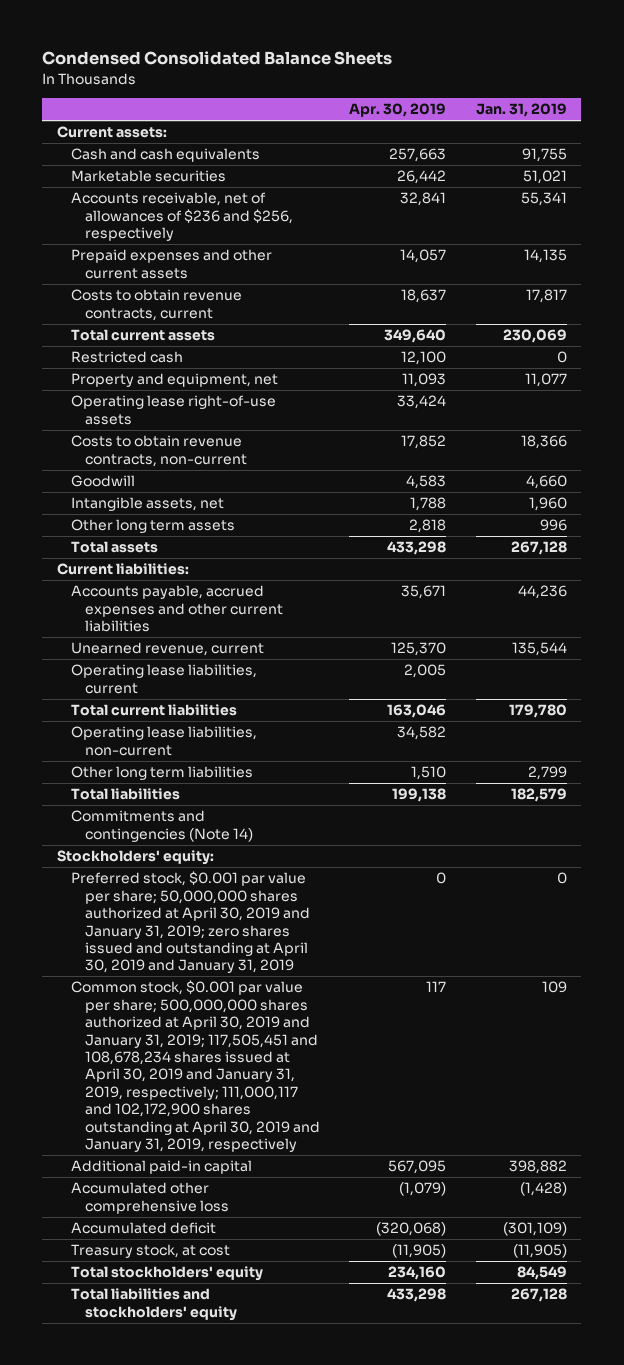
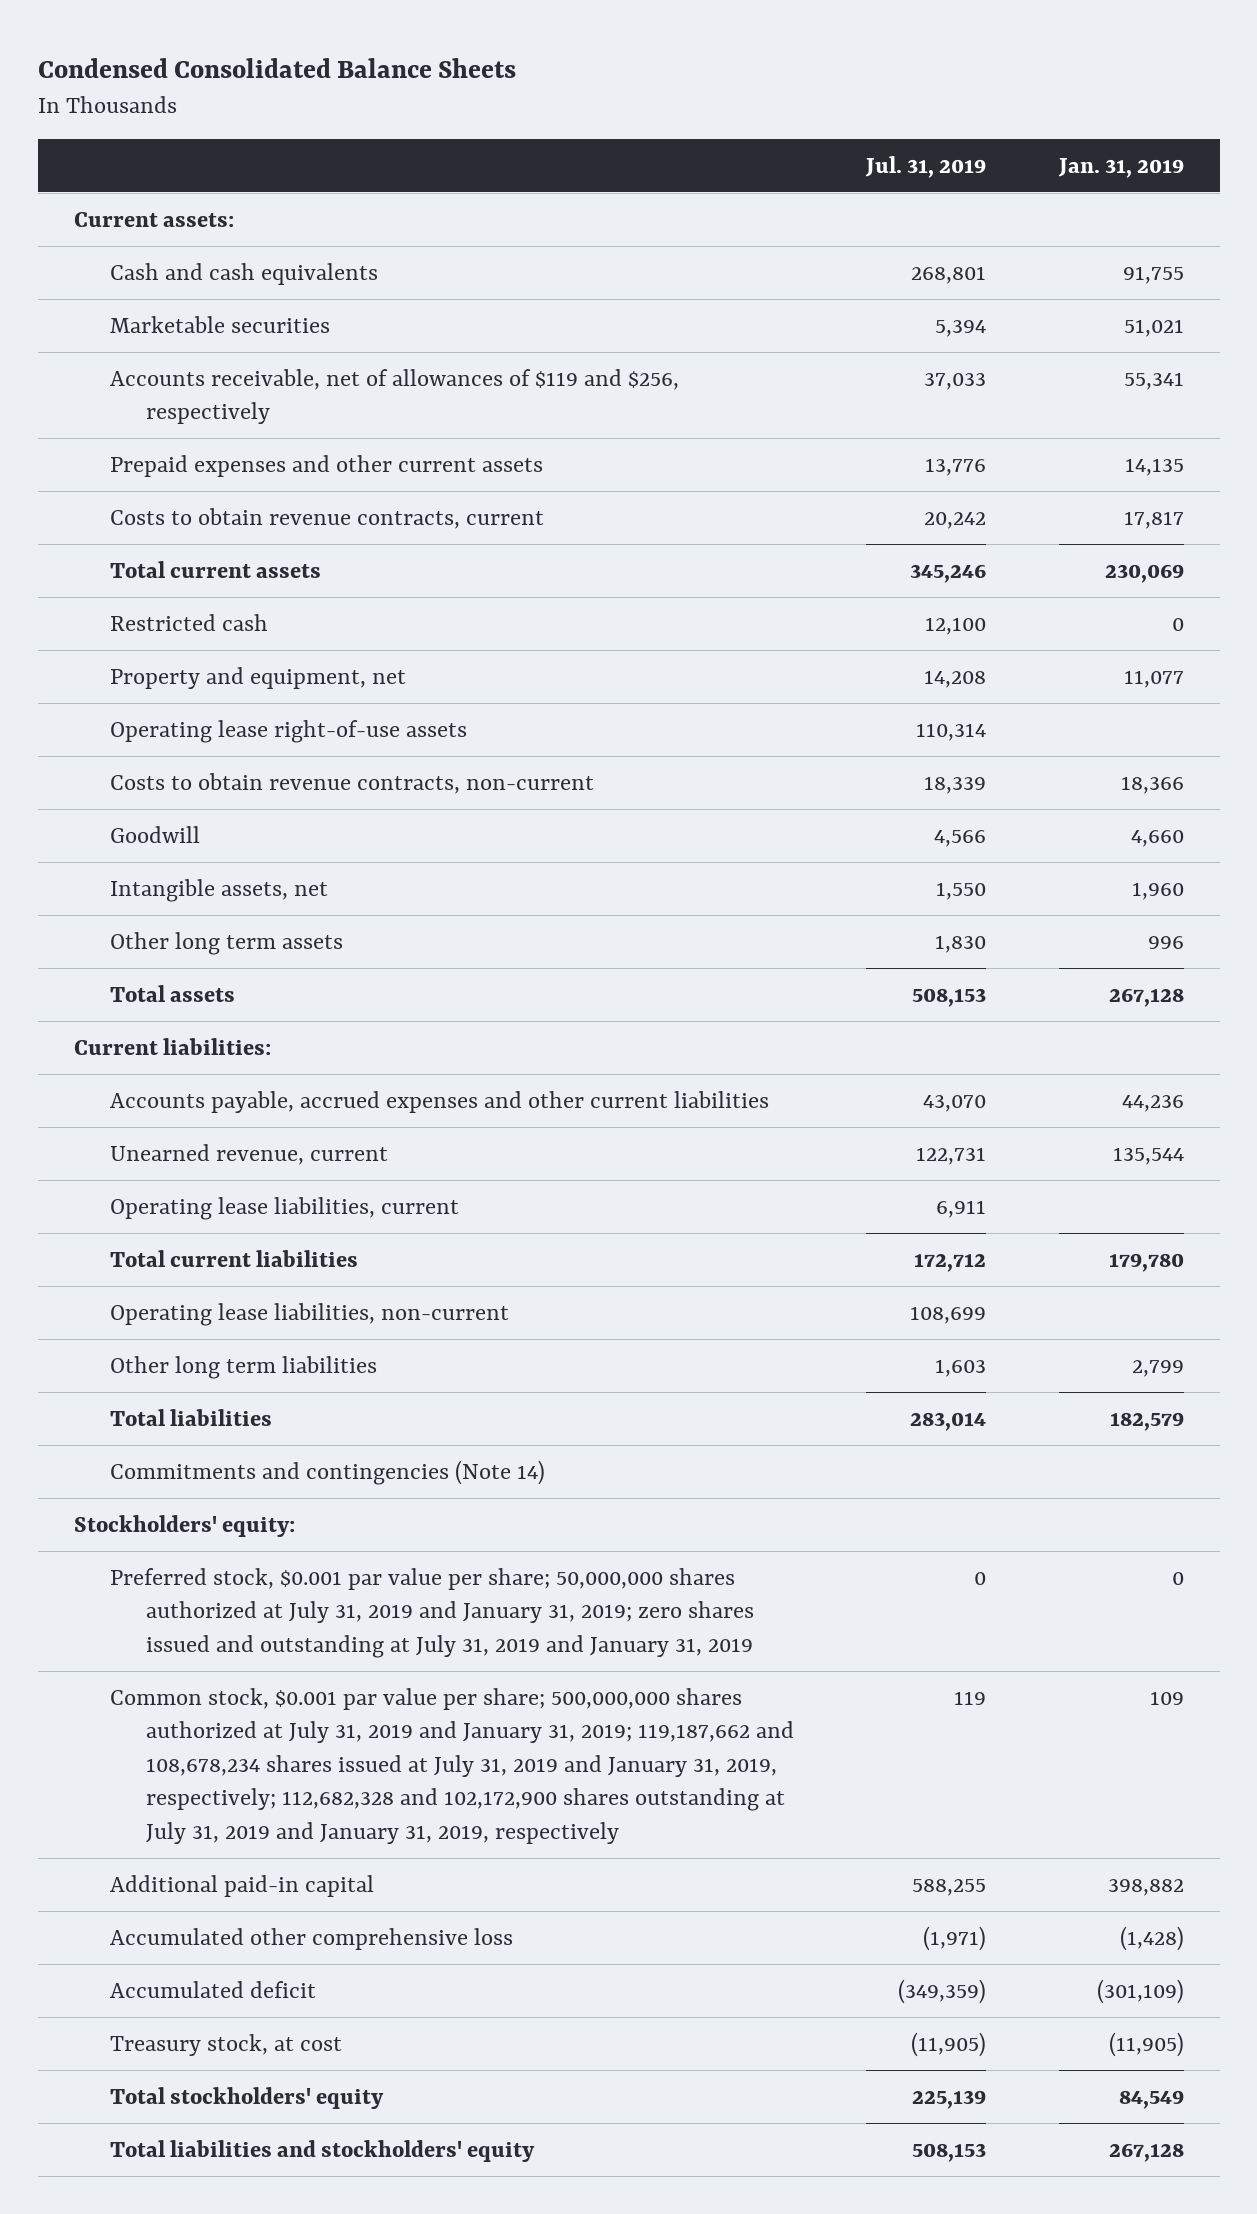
[349,103,447,118] Apr. 30, 2019 -> none
none -> [865,155,987,178] Jul. 31, 2019
[70,192,293,242] Accounts receivable, net of allowances of $236 and $256, respectively -> [110,368,680,425] Accounts receivable, net of allowances of $119 and $256, respectively
[70,871,310,974] Preferred stock, $0.001 par value per share; 50,000,000 shares authorized at April 30, 2019 and January 31, 2019; zero shares issued and outstanding at April 30, 2019 and January 31, 2019 -> [110,1567,755,1658] Preferred stock, $0.001 par value per share; 50,000,000 shares authorized at July 31, 2019 and January 31, 2019; zero shares issued and outstanding at July 31, 2019 and January 31, 2019
[70,980,320,1152] Common stock, $0.001 par value per share; 500,000,000 shares authorized at April 30, 2019 and January 31, 2019; 117,505,451 and 108,678,234 shares issued at April 30, 2019 and January 31, 2019, respectively; 111,000,117 and 102,172,900 shares outstanding at April 30, 2019 and January 31, 2019, respectively -> [110,1687,795,1845] Common stock, $0.001 par value per share; 500,000,000 shares authorized at July 31, 2019 and January 31, 2019; 119,187,662 and 108,678,234 shares issued at July 31, 2019 and January 31, 2019, respectively; 112,682,328 and 102,172,900 shares outstanding at July 31, 2019 and January 31, 2019, respectively

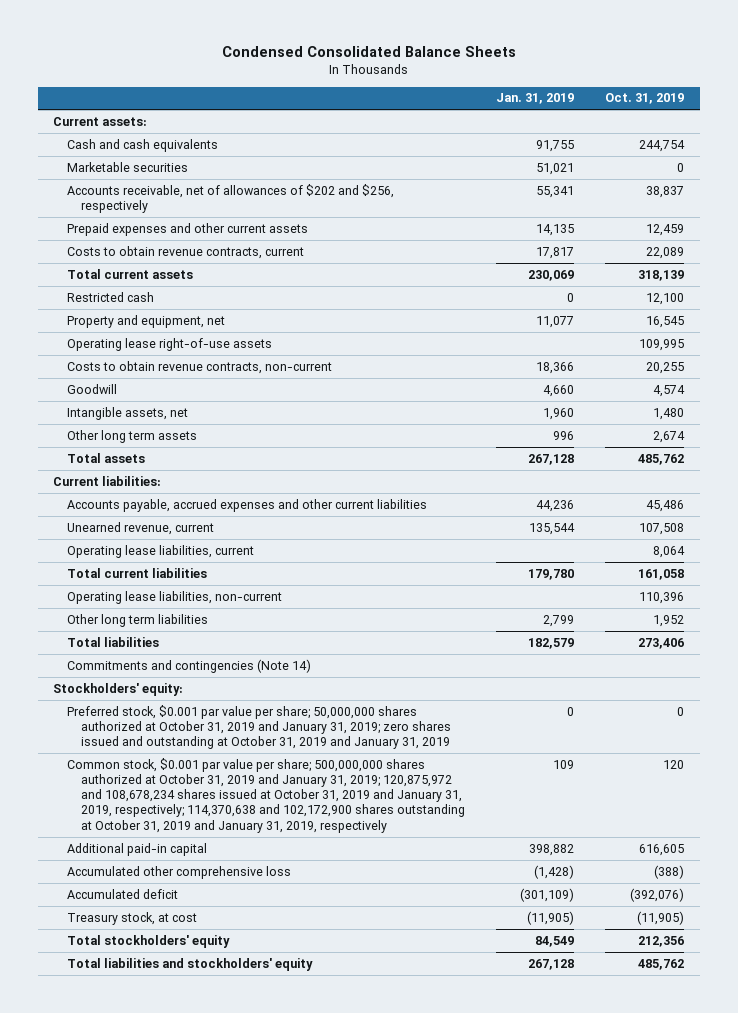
[865,155,987,178] Jul. 31, 2019 -> none
none -> [605,93,685,105] Oct. 31, 2019
[110,368,680,425] Accounts receivable, net of allowances of $119 and $256, respectively -> [67,183,395,213] Accounts receivable, net of allowances of $202 and $256, respectively
[110,1567,755,1658] Preferred stock, $0.001 par value per share; 50,000,000 shares authorized at July 31, 2019 and January 31, 2019; zero shares issued and outstanding at July 31, 2019 and January 31, 2019 -> [67,704,452,750] Preferred stock, $0.001 par value per share; 50,000,000 shares authorized at October 31, 2019 and January 31, 2019; zero shares issued and outstanding at October 31, 2019 and January 31, 2019
[110,1687,795,1845] Common stock, $0.001 par value per share; 500,000,000 shares authorized at July 31, 2019 and January 31, 2019; 119,187,662 and 108,678,234 shares issued at July 31, 2019 and January 31, 2019, respectively; 112,682,328 and 102,172,900 shares outstanding at July 31, 2019 and January 31, 2019, respectively -> [67,757,466,833] Common stock, $0.001 par value per share; 500,000,000 shares authorized at October 31, 2019 and January 31, 2019; 120,875,972 and 108,678,234 shares issued at October 31, 2019 and January 31, 2019, respectively; 114,370,638 and 102,172,900 shares outstanding at October 31, 2019 and January 31, 2019, respectively

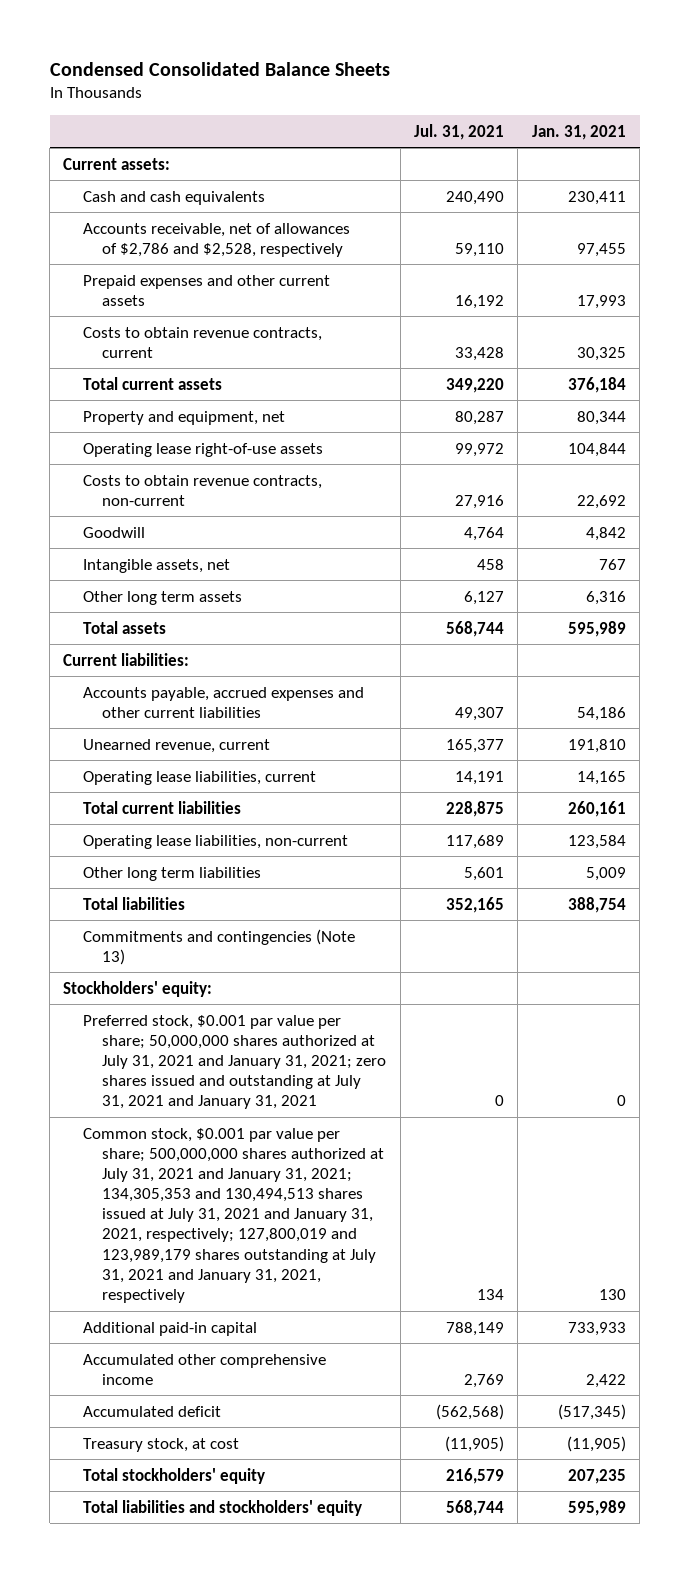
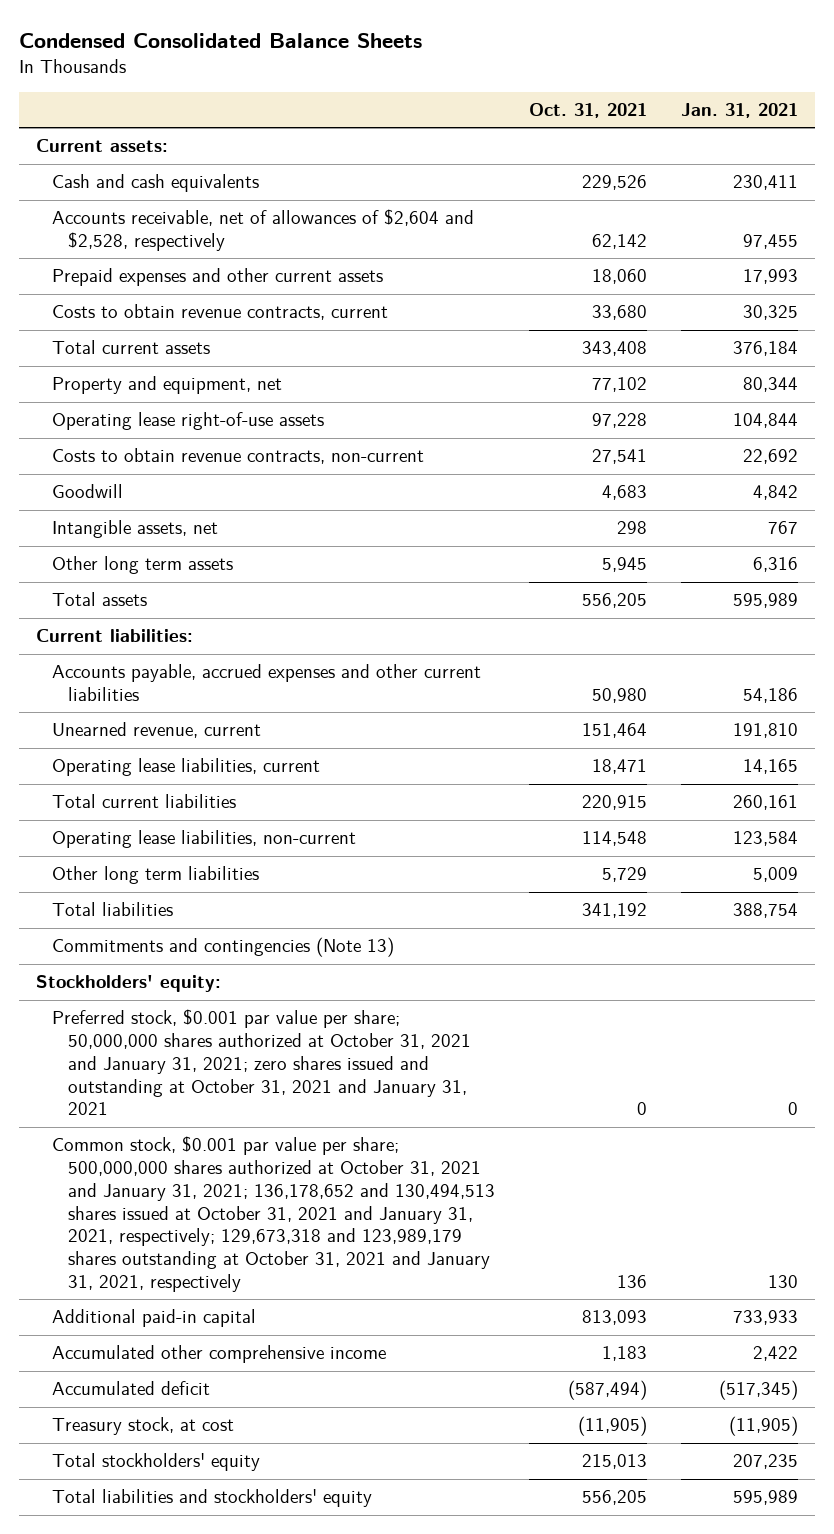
[413,123,504,140] Jul. 31, 2021 -> none
none -> [528,102,647,118] Oct. 31, 2021
[82,222,350,257] Accounts receivable, net of allowances of $2,786 and $2,528, respectively -> [51,209,474,252] Accounts receivable, net of allowances of $2,604 and $2,528, respectively
[82,1014,387,1110] Preferred stock, $0.001 par value per share; 50,000,000 shares authorized at July 31, 2021 and January 31, 2021; zero shares issued and outstanding at July 31, 2021 and January 31, 2021 -> [51,1009,471,1116] Preferred stock, $0.001 par value per share; 50,000,000 shares authorized at October 31, 2021 and January 31, 2021; zero shares issued and outstanding at October 31, 2021 and January 31, 2021
[82,1127,385,1303] Common stock, $0.001 par value per share; 500,000,000 shares authorized at July 31, 2021 and January 31, 2021; 134,305,353 and 130,494,513 shares issued at July 31, 2021 and January 31, 2021, respectively; 127,800,019 and 123,989,179 shares outstanding at July 31, 2021 and January 31, 2021, respectively -> [51,1136,495,1292] Common stock, $0.001 par value per share; 500,000,000 shares authorized at October 31, 2021 and January 31, 2021; 136,178,652 and 130,494,513 shares issued at October 31, 2021 and January 31, 2021, respectively; 129,673,318 and 123,989,179 shares outstanding at October 31, 2021 and January 31, 2021, respectively

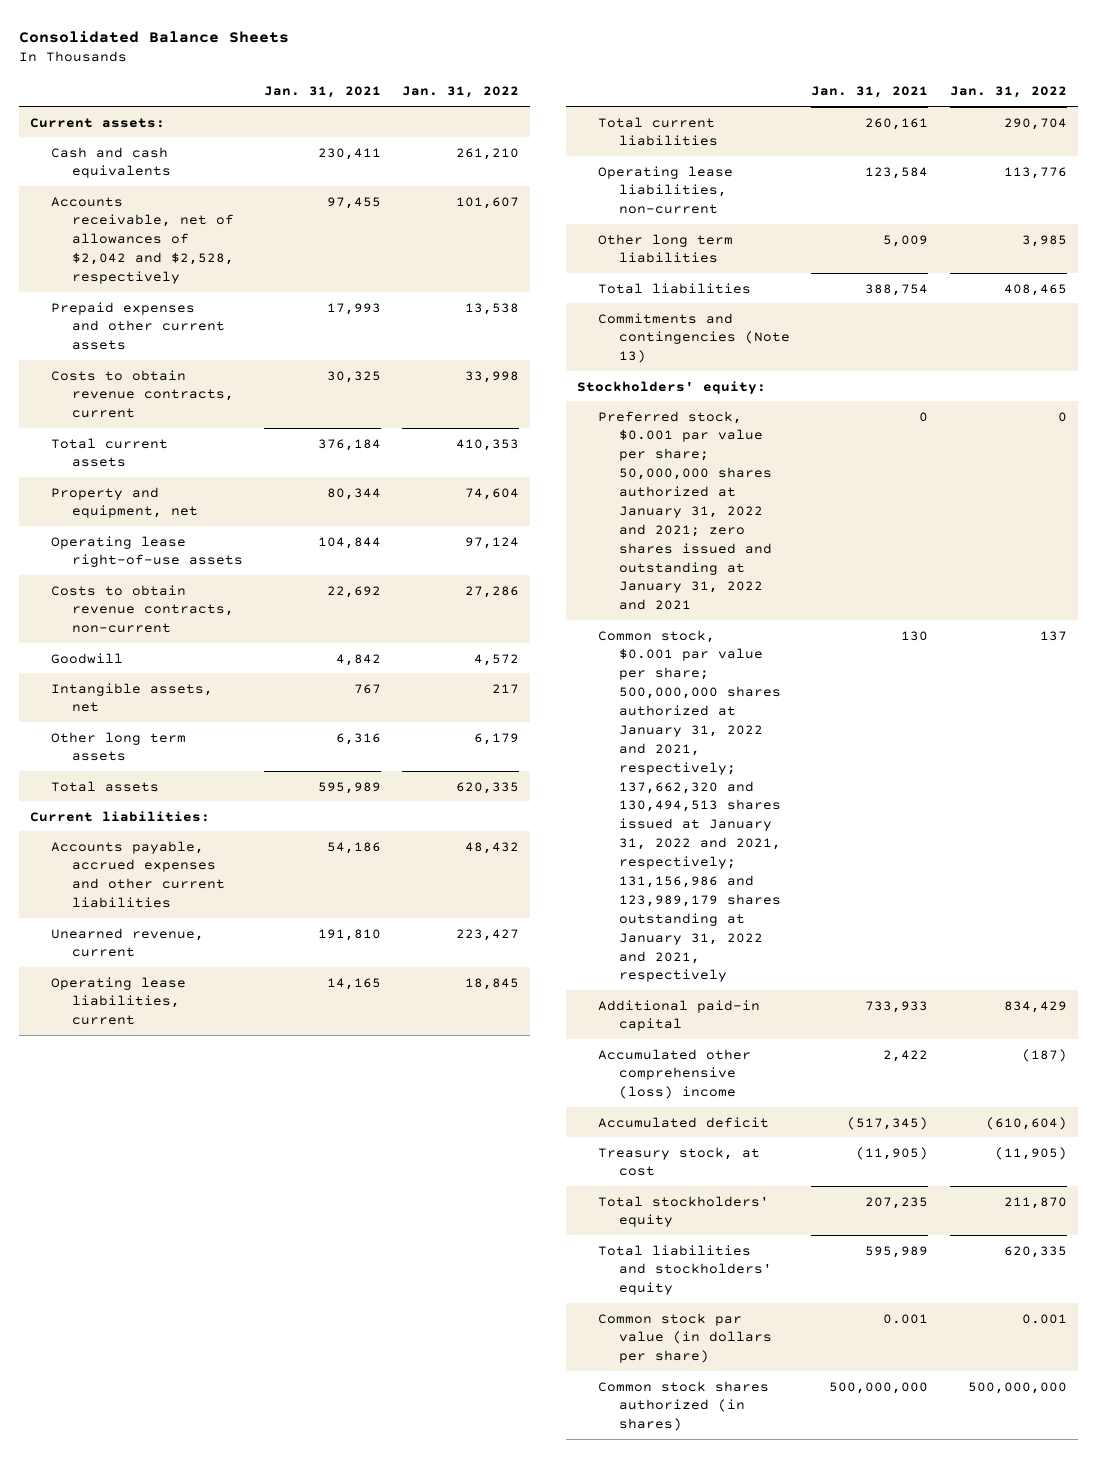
[19,33,423,49] Condensed Consolidated Balance Sheets -> [19,30,290,43] Consolidated Balance Sheets
[528,102,647,118] Oct. 31, 2021 -> none
none -> [402,86,520,99] Jan. 31, 2022
[51,209,474,252] Accounts receivable, net of allowances of $2,604 and $2,528, respectively -> [50,196,234,285] Accounts receivable, net of allowances of $2,042 and $2,528, respectively
[51,1009,471,1116] Preferred stock, $0.001 par value per share; 50,000,000 shares authorized at October 31, 2021 and January 31, 2021; zero shares issued and outstanding at October 31, 2021 and January 31, 2021 -> [598,410,773,611] Preferred stock, $0.001 par value per share; 50,000,000 shares authorized at January 31, 2022 and 2021; zero shares issued and outstanding at January 31, 2022 and 2021
[51,1136,495,1292] Common stock, $0.001 par value per share; 500,000,000 shares authorized at October 31, 2021 and January 31, 2021; 136,178,652 and 130,494,513 shares issued at October 31, 2021 and January 31, 2021, respectively; 129,673,318 and 123,989,179 shares outstanding at October 31, 2021 and January 31, 2021, respectively -> [598,629,782,983] Common stock, $0.001 par value per share; 500,000,000 shares authorized at January 31, 2022 and 2021, respectively; 137,662,320 and 130,494,513 shares issued at January 31, 2022 and 2021, respectively; 131,156,986 and 123,989,179 shares outstanding at January 31, 2022 and 2021, respectively
[51,1345,386,1364] Accumulated other comprehensive income -> [598,1048,752,1100] Accumulated other comprehensive (loss) income
none -> [598,1312,773,1364] Common stock par value (in dollars per share)
none -> [598,1380,770,1432] Common stock shares authorized (in shares)

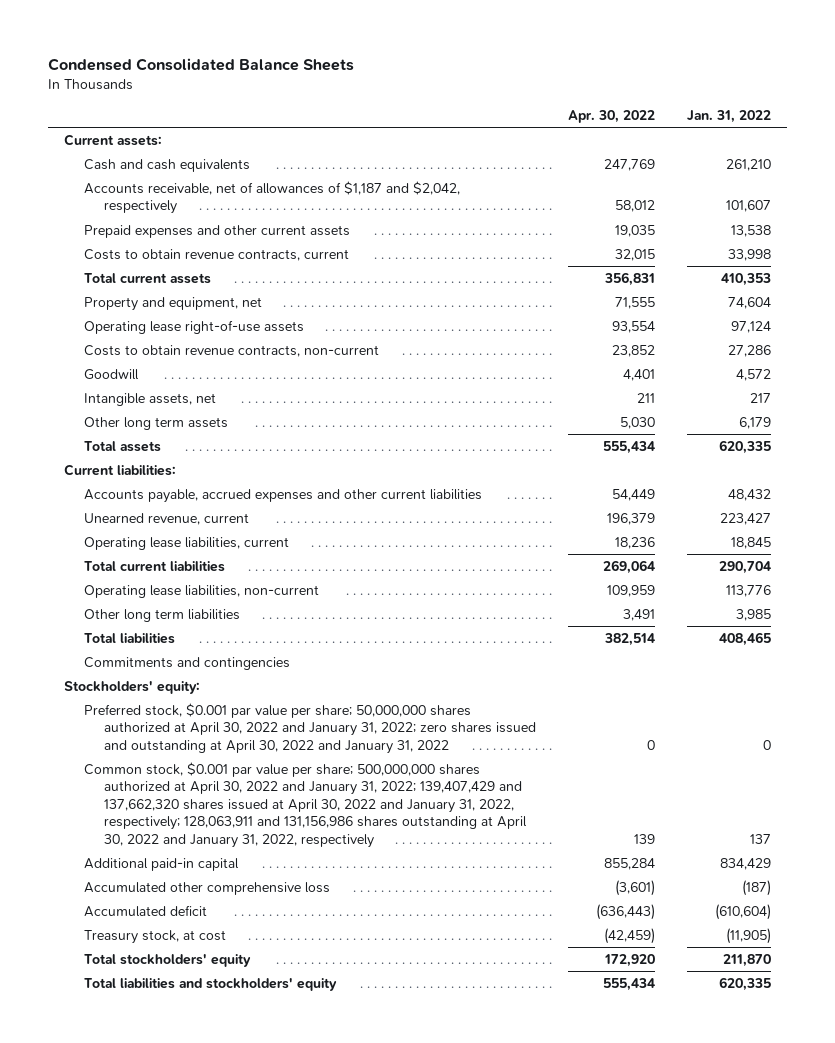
[19,30,290,43] Consolidated Balance Sheets -> [48,57,355,71] Condensed Consolidated Balance Sheets
[264,86,382,99] Jan. 31, 2021 -> none
none -> [568,109,656,123] Apr. 30, 2022
[50,196,234,285] Accounts receivable, net of allowances of $2,042 and $2,528, respectively -> [84,180,461,215] Accounts receivable, net of allowances of $1,187 and $2,042, respectively
[598,312,791,364] Commitments and contingencies (Note 13) -> [84,656,291,670] Commitments and contingencies
[598,410,773,611] Preferred stock, $0.001 par value per share; 50,000,000 shares authorized at January 31, 2022 and 2021; zero shares issued and outstanding at January 31, 2022 and 2021 -> [84,702,536,754] Preferred stock, $0.001 par value per share; 50,000,000 shares authorized at April 30, 2022 and January 31, 2022; zero shares issued and outstanding at April 30, 2022 and January 31, 2022
[598,629,782,983] Common stock, $0.001 par value per share; 500,000,000 shares authorized at January 31, 2022 and 2021, respectively; 137,662,320 and 130,494,513 shares issued at January 31, 2022 and 2021, respectively; 131,156,986 and 123,989,179 shares outstanding at January 31, 2022 and 2021, respectively -> [84,761,527,848] Common stock, $0.001 par value per share; 500,000,000 shares authorized at April 30, 2022 and January 31, 2022; 139,407,429 and 137,662,320 shares issued at April 30, 2022 and January 31, 2022, respectively; 128,063,911 and 131,156,986 shares outstanding at April 30, 2022 and January 31, 2022, respectively
[598,1048,752,1100] Accumulated other comprehensive (loss) income -> [84,881,331,895] Accumulated other comprehensive loss
[598,1312,773,1364] Common stock par value (in dollars per share) -> none
[598,1380,770,1432] Common stock shares authorized (in shares) -> none

